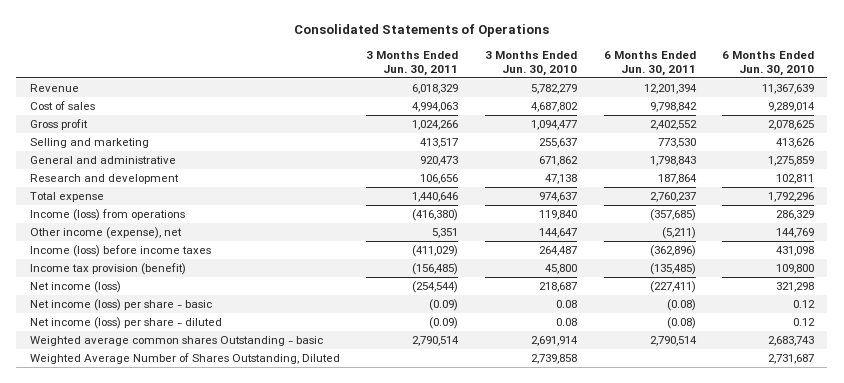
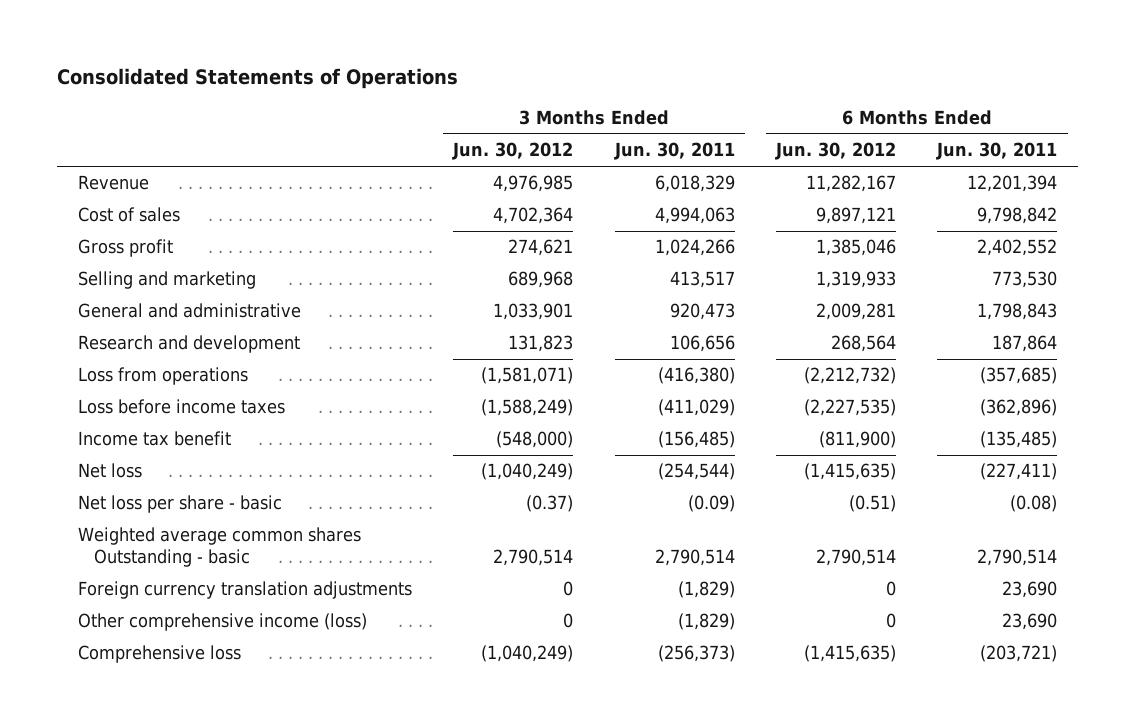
[484,50,577,76] 3 Months Ended Jun. 30, 2010 -> none
[722,50,815,76] 6 Months Ended Jun. 30, 2010 -> none
none -> [452,142,574,161] Jun. 30, 2012
none -> [775,142,897,161] Jun. 30, 2012
[29,192,104,203] Total expense -> none
[29,227,182,240] Other income (expense), net -> none
[29,317,222,330] Net income (loss) per share - diluted -> none
[29,209,185,222] Income (loss) from operations -> [78,367,249,386] Loss from operations
[29,245,211,258] Income (loss) before income taxes -> [78,399,286,415] Loss before income taxes
[29,263,186,276] Income tax provision (benefit) -> [78,431,232,447] Income tax benefit
[29,281,121,294] Net income (loss) -> [78,463,143,479] Net loss
[29,299,212,312] Net income (loss) per share - basic -> [78,495,283,514] Net loss per share - basic
[29,353,340,365] Weighted Average Number of Shares Outstanding, Diluted -> none
none -> [78,581,413,600] Foreign currency translation adjustments
none -> [78,613,368,632] Other comprehensive income (loss)
none -> [78,645,242,664] Comprehensive loss

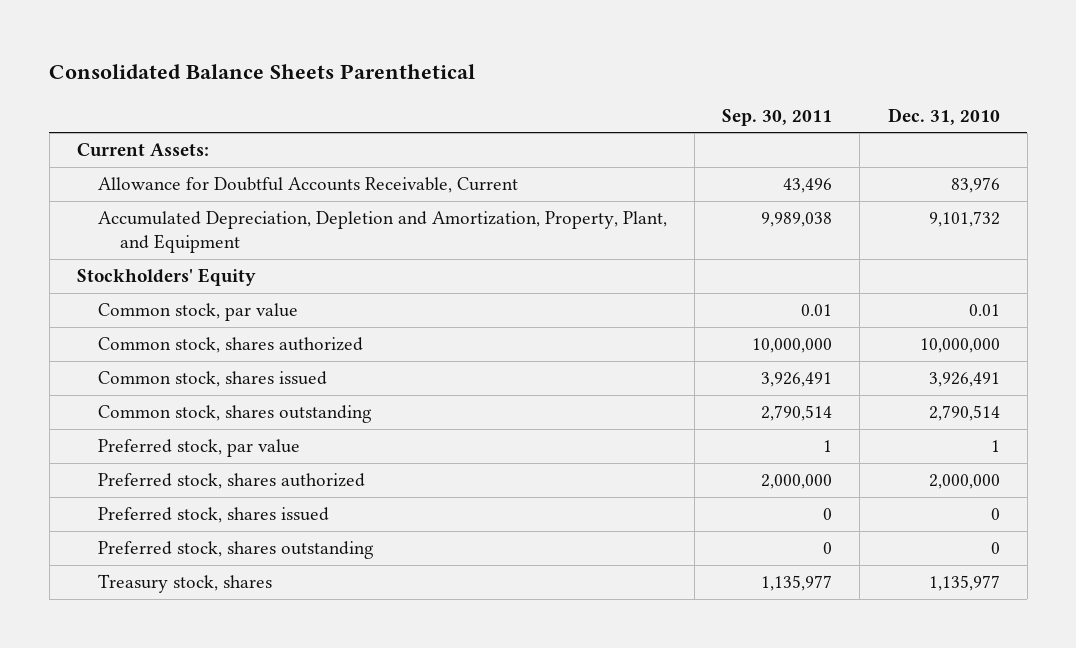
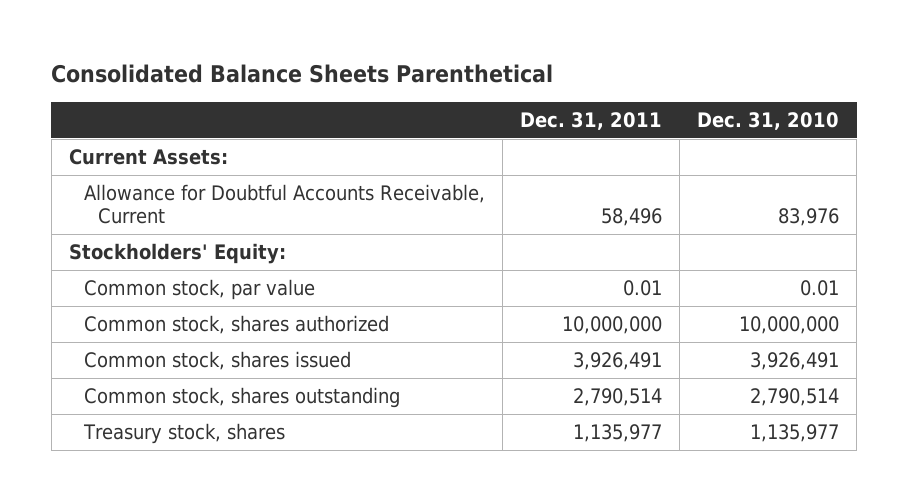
[722,108,833,126] Sep. 30, 2011 -> none
none -> [519,112,662,131] Dec. 31, 2011
[98,211,668,254] Accumulated Depreciation, Depletion and Amortization, Property, Plant, and Equipment -> none
[76,268,256,287] Stockholders' Equity -> [68,243,286,265] Stockholders' Equity:
[98,439,301,458] Preferred stock, par value -> none
[98,473,366,490] Preferred stock, shares authorized -> none
[98,507,330,524] Preferred stock, shares issued -> none
[98,541,375,560] Preferred stock, shares outstanding -> none

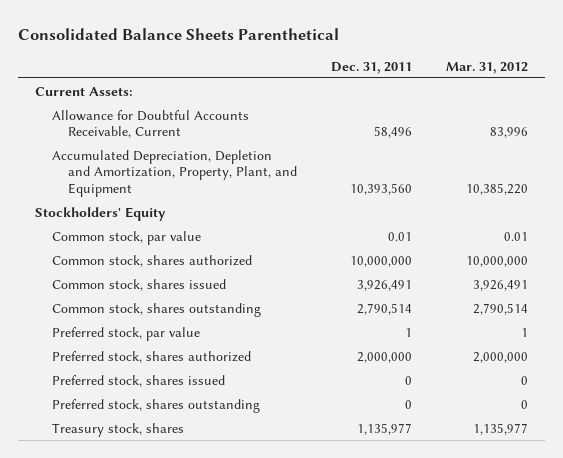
[697,112,840,131] Dec. 31, 2010 -> none
none -> [445,61,528,74] Mar. 31, 2012
none -> [51,149,298,197] Accumulated Depreciation, Depletion and Amortization, Property, Plant, and Equipment
[68,243,286,265] Stockholders' Equity: -> [34,206,166,221] Stockholders' Equity
none -> [51,326,200,341] Preferred stock, par value
none -> [51,350,251,363] Preferred stock, shares authorized
none -> [51,374,225,387] Preferred stock, shares issued
none -> [51,398,260,413] Preferred stock, shares outstanding

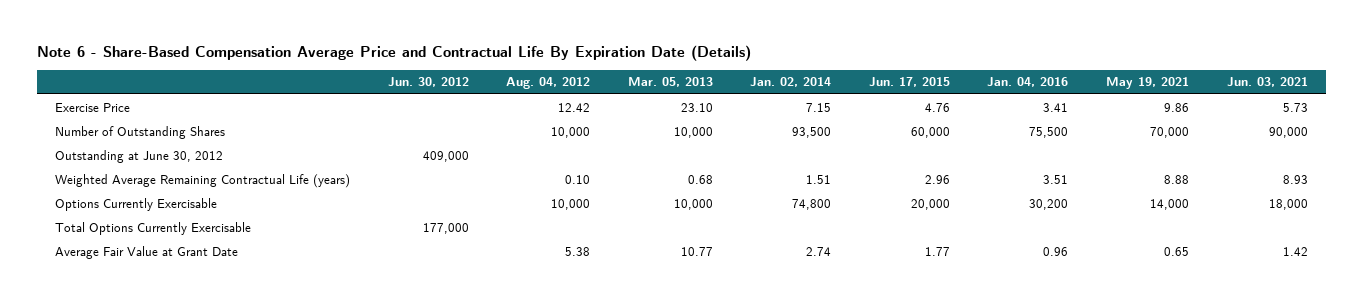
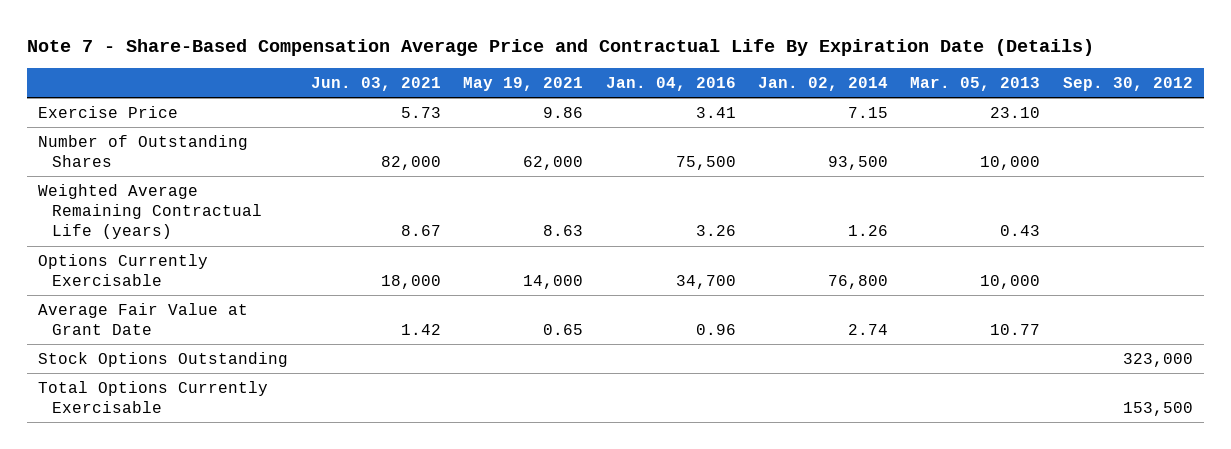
[36,44,751,61] Note 6 - Share-Based Compensation Average Price and Contractual Life By Expiration Date (Details) -> [27,39,1095,57] Note 7 - Share-Based Compensation Average Price and Contractual Life By Expiration Date (Details)
[387,77,469,88] Jun. 30, 2012 -> none
[506,77,591,90] Aug. 04, 2012 -> none
[868,77,950,88] Jun. 17, 2015 -> none
none -> [1062,76,1193,91] Sep. 30, 2012
[55,149,224,163] Outstanding at June 30, 2012 -> none
[1149,126,1189,138] 70,000 -> [523,156,584,171] 62,000
[1268,126,1308,138] 90,000 -> [380,156,441,171] 82,000
[687,174,713,184] 0.68 -> [1000,225,1041,237] 0.43
[806,174,832,184] 1.51 -> [847,225,888,237] 1.26
[1043,174,1069,184] 3.51 -> [695,225,736,237] 3.26
[1163,174,1189,184] 8.88 -> [543,225,584,237] 8.63
[1282,174,1308,184] 8.93 -> [400,225,441,237] 8.67
[792,198,832,210] 74,800 -> [827,275,888,290] 76,800
[1029,198,1069,210] 30,200 -> [675,275,736,290] 34,700
none -> [38,351,289,367] Stock Options Outstanding
[55,221,252,235] Total Options Currently Exercisable -> [38,380,269,414] Total Options Currently Exercisable

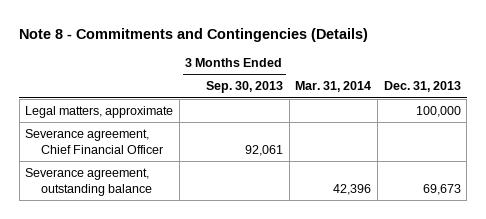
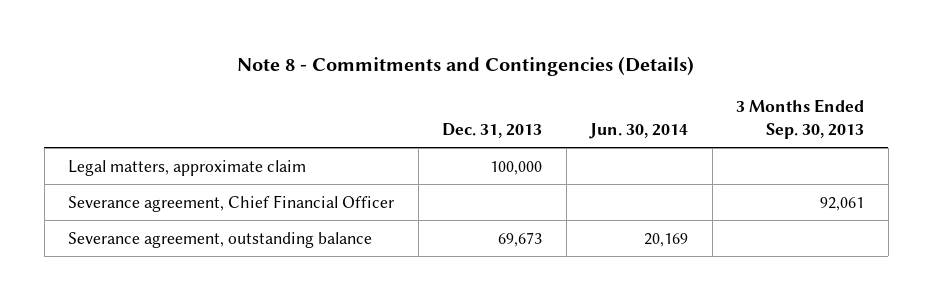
[295,81,372,93] Mar. 31, 2014 -> none
none -> [589,122,689,139] Jun. 30, 2014
[25,106,174,119] Legal matters, approximate -> [68,159,307,176] Legal matters, approximate claim

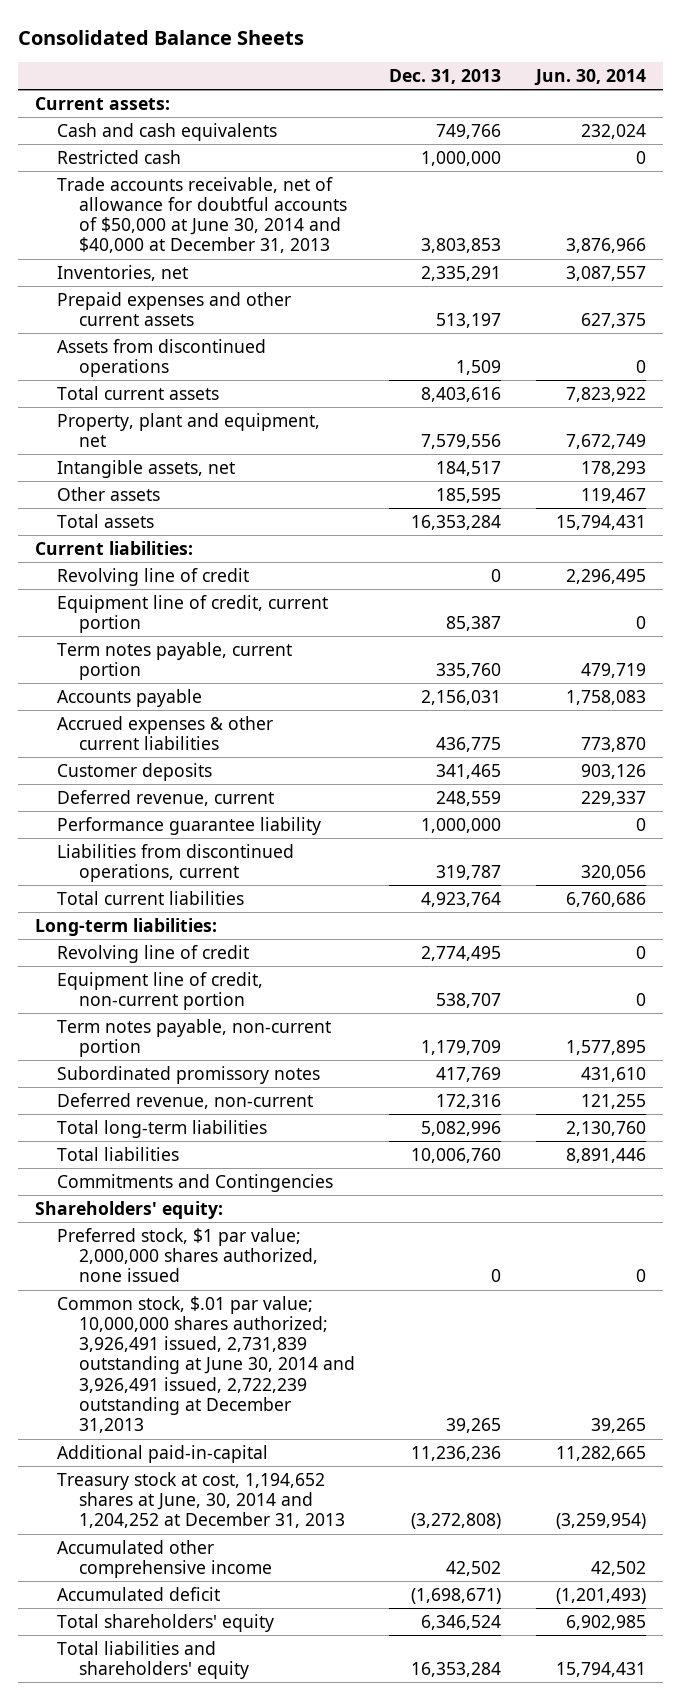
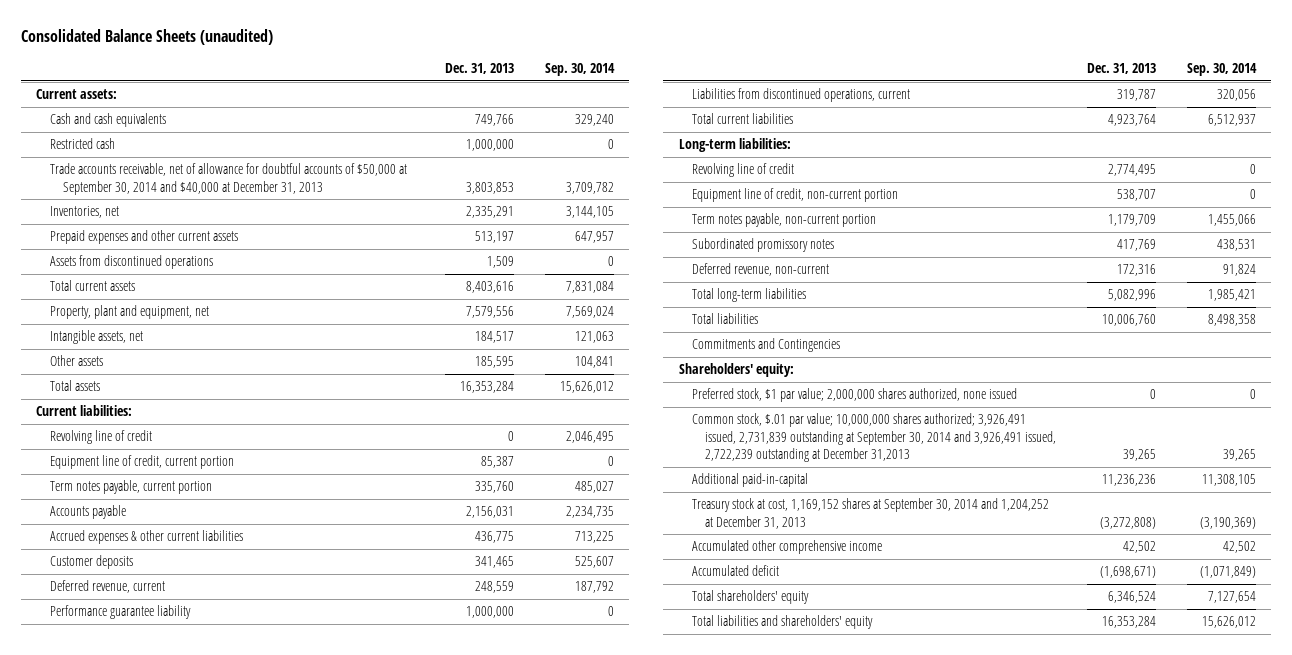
[17,29,304,45] Consolidated Balance Sheets -> [20,29,273,46] Consolidated Balance Sheets (unaudited)
[533,68,646,86] Jun. 30, 2014 -> none
none -> [544,63,615,77] Sep. 30, 2014
[56,176,348,254] Trade accounts receivable, net of allowance for doubtful accounts of $50,000 at June 30, 2014 and $40,000 at December 31, 2013 -> [49,163,407,195] Trade accounts receivable, net of allowance for doubtful accounts of $50,000 at September 30, 2014 and $40,000 at December 31, 2013
[56,1295,356,1434] Common stock, $.01 par value; 10,000,000 shares authorized; 3,926,491 issued, 2,731,839 outstanding at June 30, 2014 and 3,926,491 issued, 2,722,239 outstanding at December 31,2013 -> [692,413,1057,463] Common stock, $.01 par value; 10,000,000 shares authorized; 3,926,491 issued, 2,731,839 outstanding at September 30, 2014 and 3,926,491 issued, 2,722,239 outstanding at December 31,2013
[56,1471,346,1529] Treasury stock at cost, 1,194,652 shares at June, 30, 2014 and 1,204,252 at December 31, 2013 -> [692,498,1050,529] Treasury stock at cost, 1,169,152 shares at September 30, 2014 and 1,204,252 at December 31, 2013

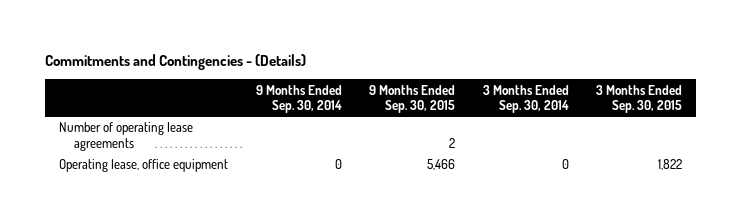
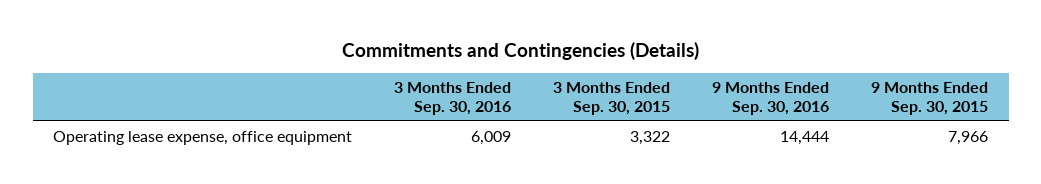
[45,53,307,70] Commitments and Contingencies - (Details) -> [341,42,699,61] Commitments and Contingencies (Details)
[255,84,342,114] 9 Months Ended Sep. 30, 2014 -> none
[482,84,569,114] 3 Months Ended Sep. 30, 2014 -> none
none -> [394,82,512,116] 3 Months Ended Sep. 30, 2016
none -> [711,82,829,116] 9 Months Ended Sep. 30, 2016
[59,122,194,152] Number of operating lease agreements -> none
[59,159,229,173] Operating lease, office equipment -> [53,131,353,146] Operating lease expense, office equipment
[427,159,456,171] 5,466 -> [947,131,988,146] 7,966
[658,159,683,171] 1,822 -> [630,131,671,146] 3,322

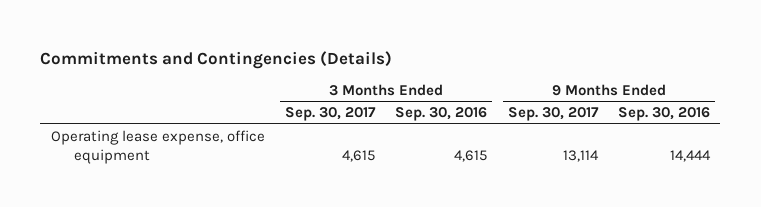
[553,82,671,116] 3 Months Ended Sep. 30, 2015 -> none
[870,82,988,116] 9 Months Ended Sep. 30, 2015 -> none
none -> [284,107,376,122] Sep. 30, 2017
none -> [507,107,599,122] Sep. 30, 2017
[471,131,512,146] 6,009 -> [454,150,488,163] 4,615

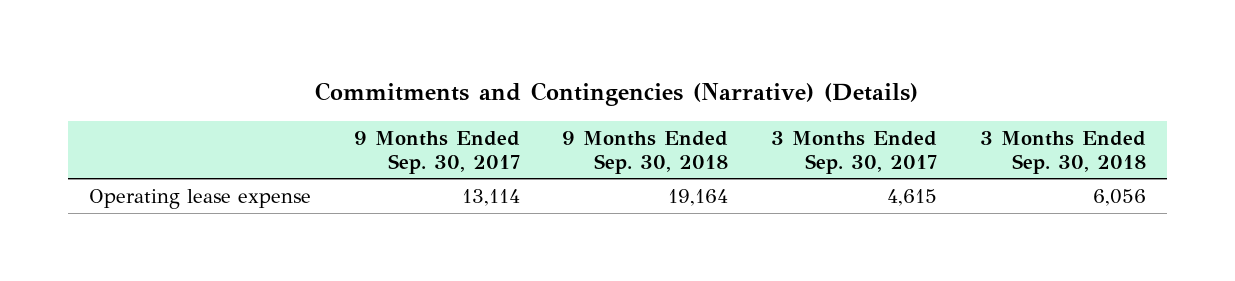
[40,50,393,69] Commitments and Contingencies (Details) -> [315,82,919,107] Commitments and Contingencies (Narrative) (Details)
[395,107,488,122] Sep. 30, 2016 -> none
[618,107,711,122] Sep. 30, 2016 -> none
none -> [562,130,729,174] 9 Months Ended Sep. 30, 2018
none -> [979,130,1146,174] 3 Months Ended Sep. 30, 2018
[50,130,265,165] Operating lease expense, office equipment -> [89,189,312,210] Operating lease expense

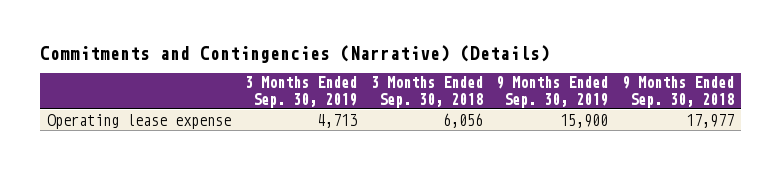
[353,130,520,174] 9 Months Ended Sep. 30, 2017 -> none
[771,130,938,174] 3 Months Ended Sep. 30, 2017 -> none
none -> [244,76,357,108] 3 Months Ended Sep. 30, 2019
none -> [496,76,609,108] 9 Months Ended Sep. 30, 2019
[668,189,729,207] 19,164 -> [686,113,735,128] 17,977

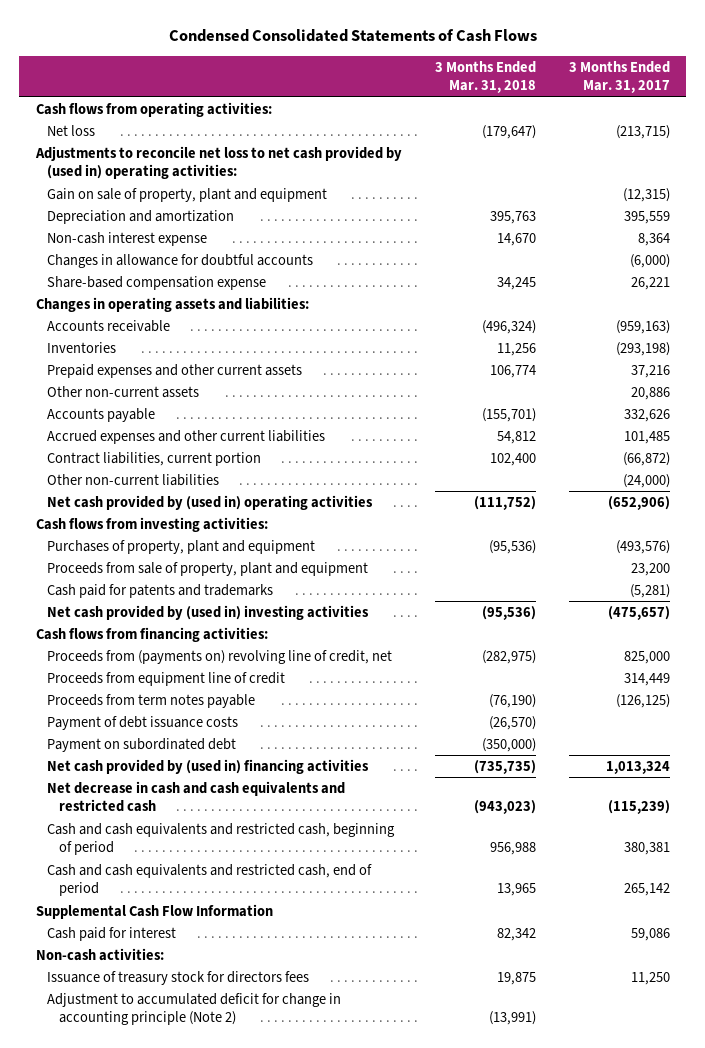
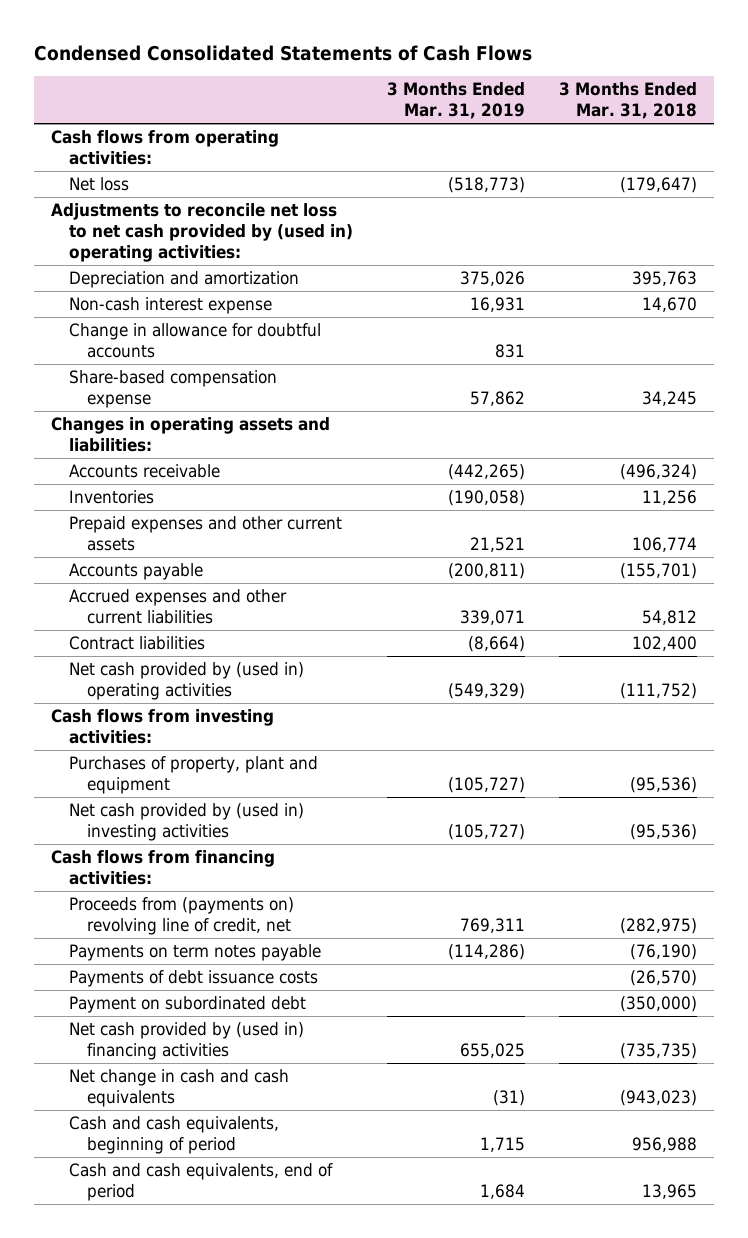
[568,60,670,94] 3 Months Ended Mar. 31, 2017 -> none
none -> [387,82,526,120] 3 Months Ended Mar. 31, 2019
[47,187,328,202] Gain on sale of property, plant and equipment -> none
[47,253,314,268] Changes in allowance for doubtful accounts -> [69,323,322,359] Change in allowance for doubtful accounts
[47,385,200,398] Other non-current assets -> none
[47,473,220,486] Other non-current liabilities -> none
[47,451,262,466] Contract liabilities, current portion -> [69,636,206,651] Contract liabilities
[47,561,369,576] Proceeds from sale of property, plant and equipment -> none
[47,583,274,598] Cash paid for patents and trademarks -> none
[47,671,286,686] Proceeds from equipment line of credit -> none
[47,693,256,708] Proceeds from term notes payable -> [69,944,322,962] Payments on term notes payable
[47,715,239,730] Payment of debt issuance costs -> [69,970,319,988] Payments of debt issuance costs
[35,903,273,919] Supplemental Cash Flow Information -> none
[47,926,177,941] Cash paid for interest -> none
[35,947,164,961] Non-cash activities: -> none
[47,970,310,985] Issuance of treasury stock for directors fees -> none
[47,992,342,1026] Adjustment to accumulated deficit for change in accounting principle (Note 2) -> none
[47,780,346,813] Net decrease in cash and cash equivalents and restricted cash -> [69,1069,290,1108] Net change in cash and cash equivalents
[47,822,396,856] Cash and cash equivalents and restricted cash, beginning of period -> [69,1116,280,1155] Cash and cash equivalents, beginning of period
[47,863,373,897] Cash and cash equivalents and restricted cash, end of period -> [69,1163,334,1202] Cash and cash equivalents, end of period

